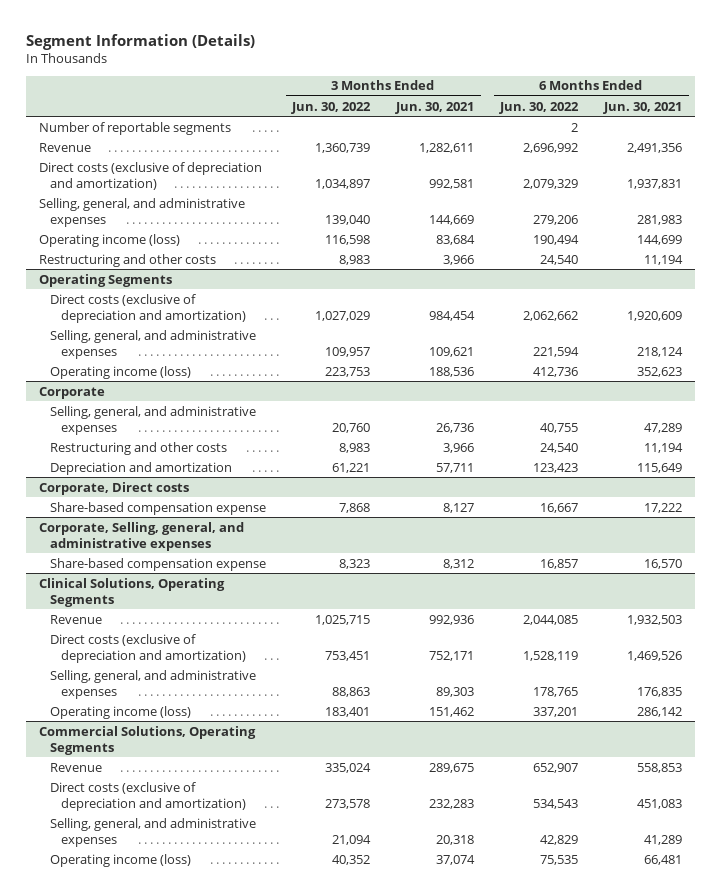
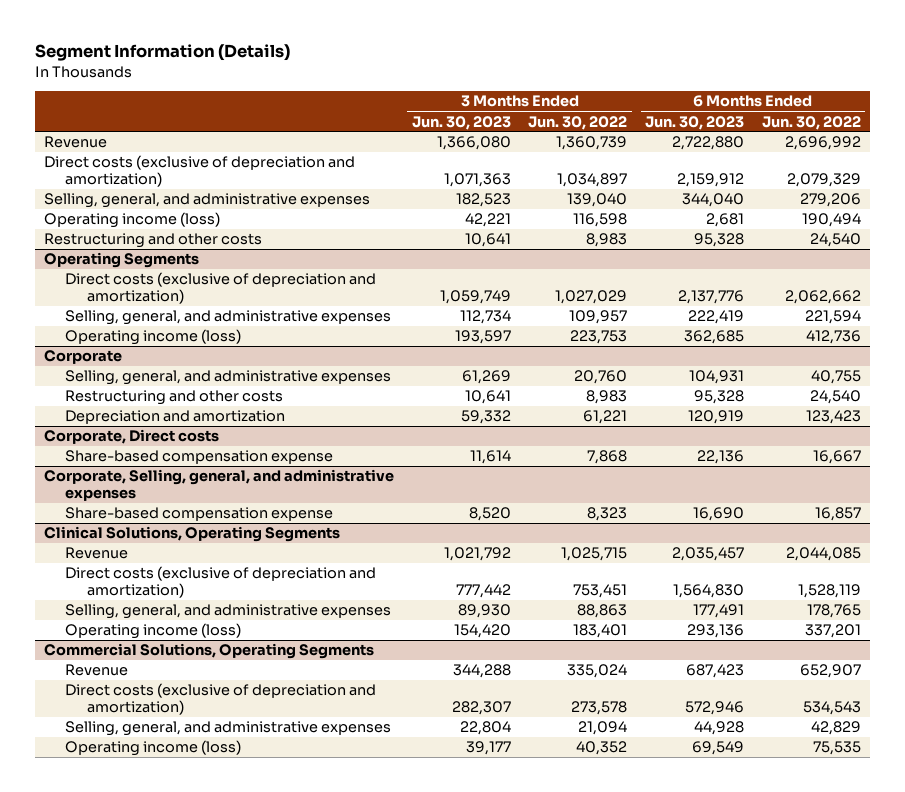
[395,101,475,114] Jun. 30, 2021 -> none
[603,101,683,114] Jun. 30, 2021 -> none
none -> [411,115,511,130] Jun. 30, 2023
none -> [645,115,745,130] Jun. 30, 2023
[38,121,231,135] Number of reportable segments -> none

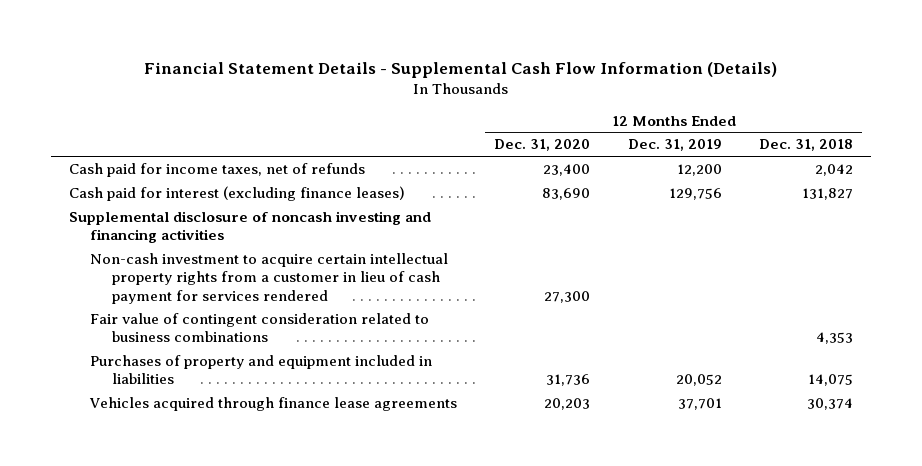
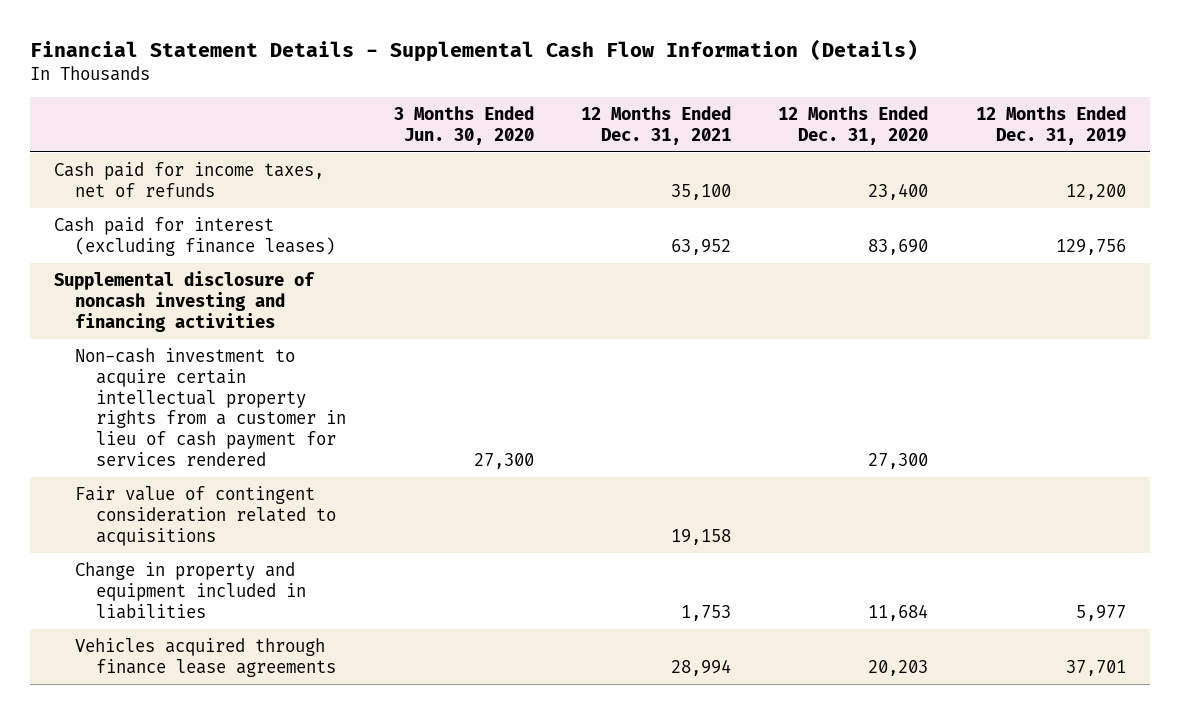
[758,139,853,152] Dec. 31, 2018 -> none
none -> [393,105,534,145] 3 Months Ended Jun. 30, 2020
none -> [580,105,731,145] 12 Months Ended Dec. 31, 2021
[90,312,430,343] Fair value of contingent consideration related to business combinations -> [75,486,337,546] Fair value of contingent consideration related to acquisitions
[90,354,433,385] Purchases of property and equipment included in liabilities -> [75,562,307,619] Change in property and equipment included in liabilities
[546,374,591,387] 31,736 -> [868,603,929,621] 11,684
[675,374,722,387] 20,052 -> [1075,604,1126,621] 5,977

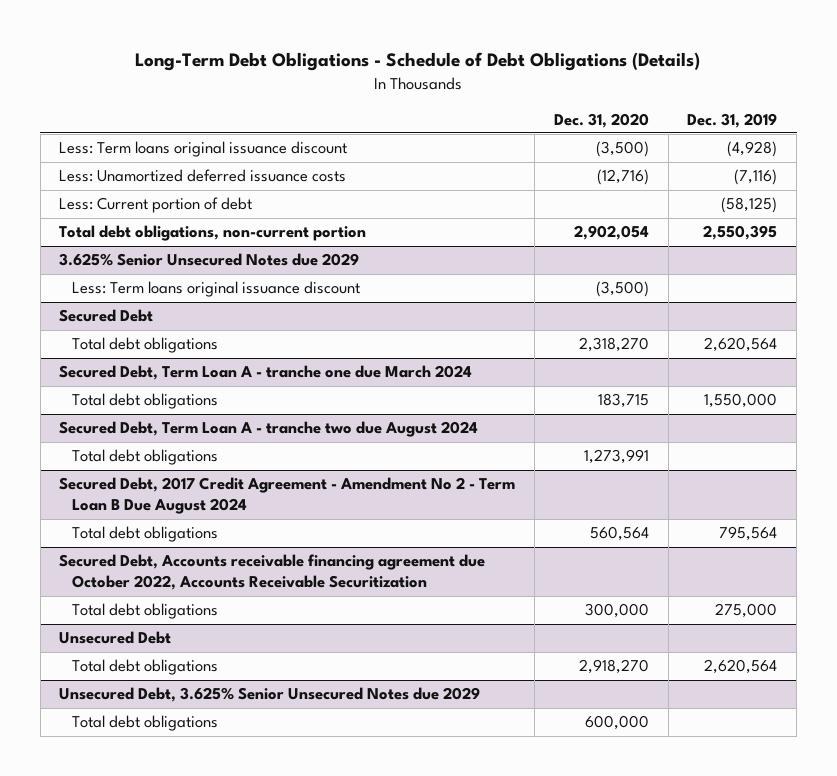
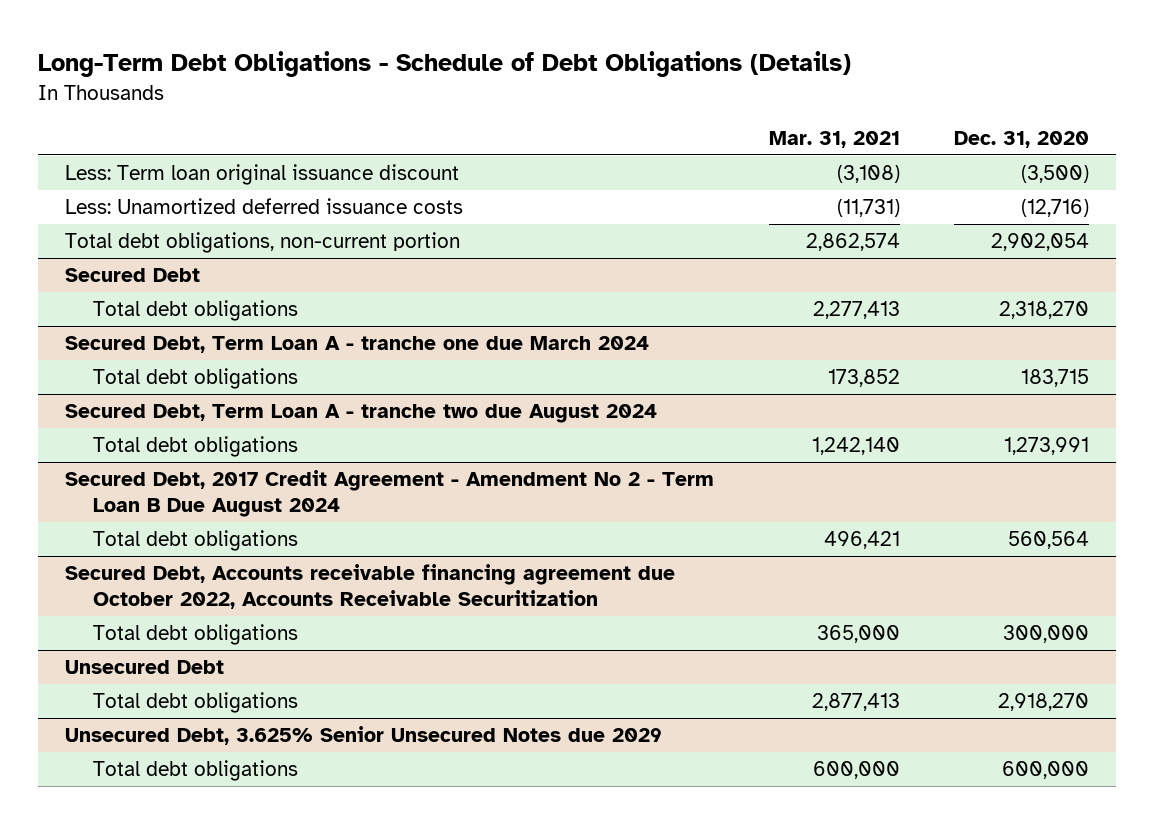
[687,112,778,128] Dec. 31, 2019 -> none
none -> [768,130,900,148] Mar. 31, 2021
[59,141,348,158] Less: Term loans original issuance discount -> [65,164,460,186] Less: Term loan original issuance discount
[59,197,253,214] Less: Current portion of debt -> none
[59,253,360,267] 3.625% Senior Unsecured Notes due 2029 -> none
[72,281,361,298] Less: Term loans original issuance discount -> none

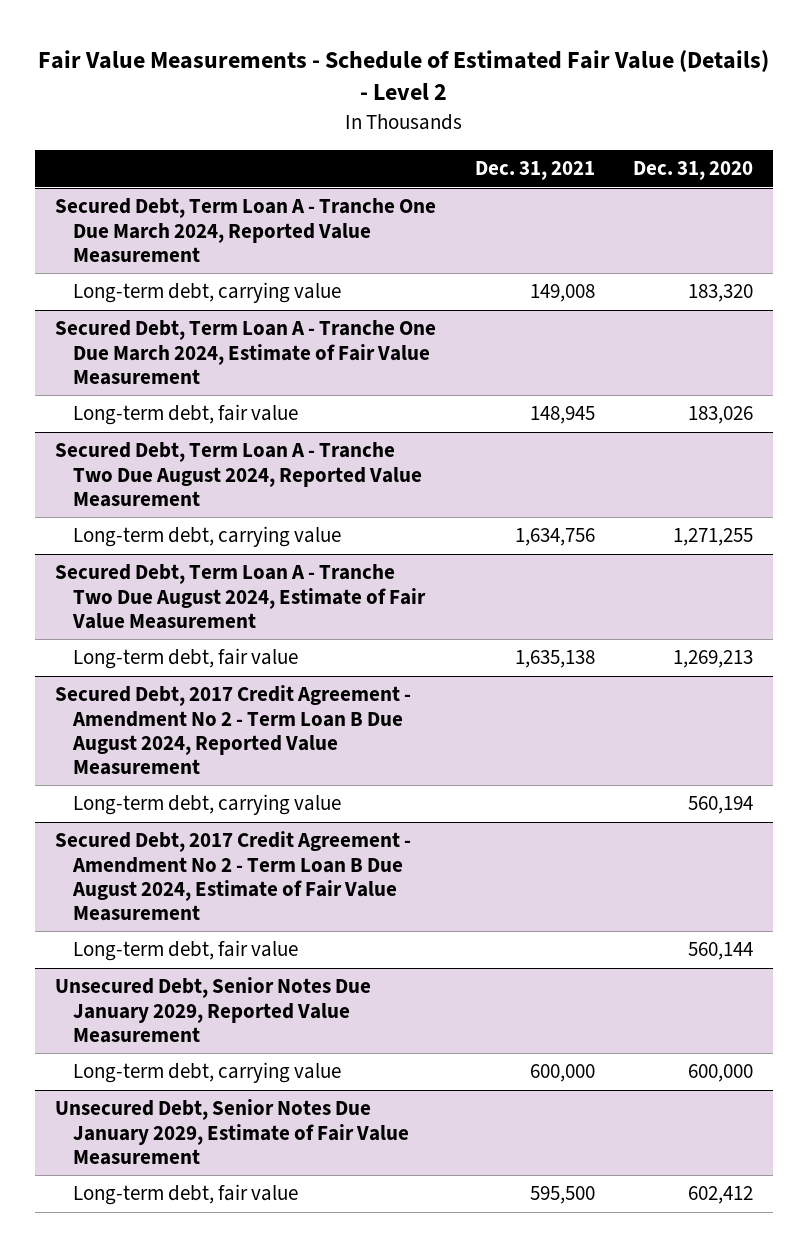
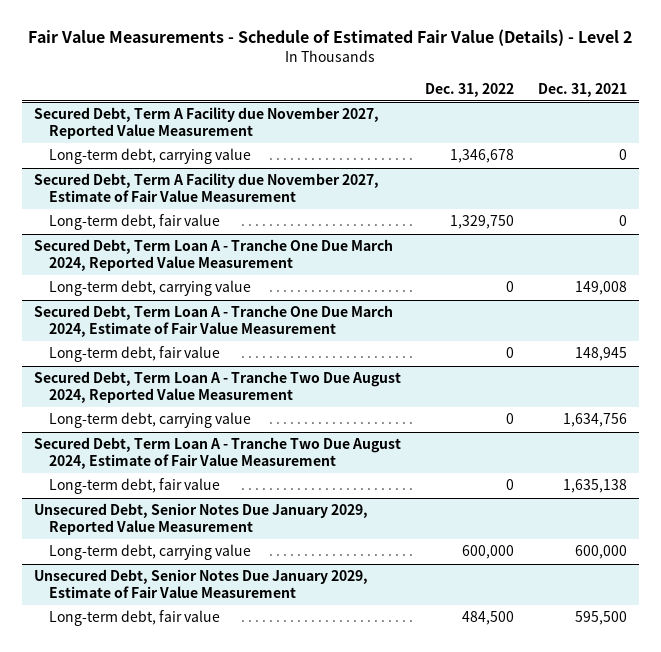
[633,161,754,181] Dec. 31, 2020 -> none
none -> [424,82,514,97] Dec. 31, 2022
none -> [33,107,379,140] Secured Debt, Term A Facility due November 2027, Reported Value Measurement
none -> [49,148,252,165] Long-term debt, carrying value
none -> [33,173,379,203] Secured Debt, Term A Facility due November 2027, Estimate of Fair Value Measurement
none -> [49,214,221,231] Long-term debt, fair value
[54,685,411,775] Secured Debt, 2017 Credit Agreement - Amendment No 2 - Term Loan B Due August 2024, Reported Value Measurement -> none
[73,794,342,816] Long-term debt, carrying value -> none
[54,831,411,921] Secured Debt, 2017 Credit Agreement - Amendment No 2 - Term Loan B Due August 2024, Estimate of Fair Value Measurement -> none
[73,940,299,962] Long-term debt, fair value -> none

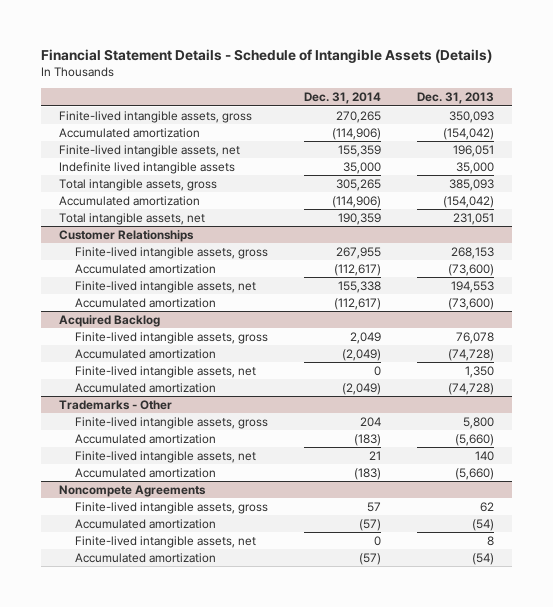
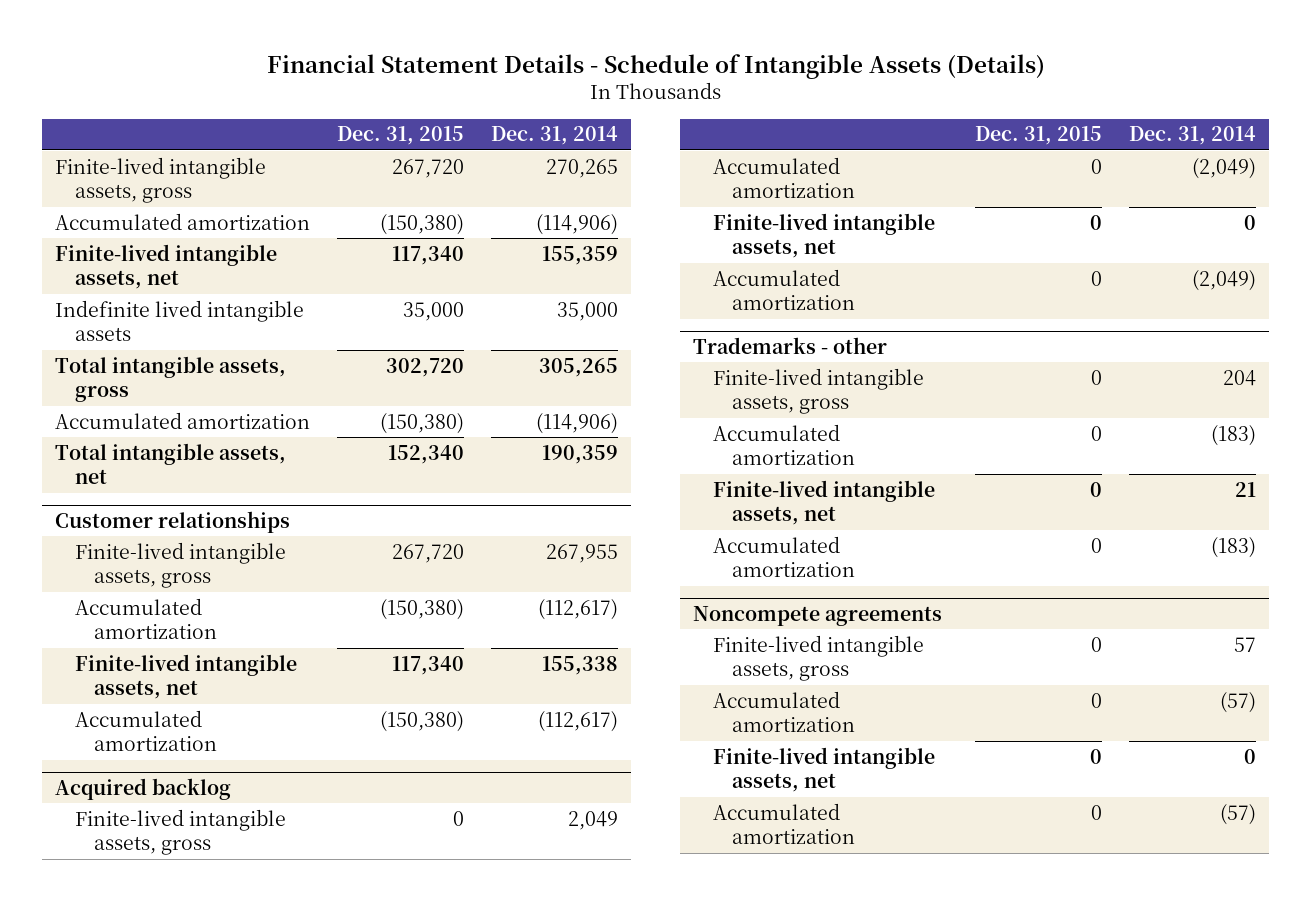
[417,92,495,105] Dec. 31, 2013 -> none
none -> [337,126,465,146] Dec. 31, 2015
[59,229,195,242] Customer Relationships -> [55,510,291,533] Customer relationships
[59,314,161,327] Acquired Backlog -> [55,777,232,800] Acquired backlog
[59,399,173,410] Trademarks - Other -> [693,336,888,354] Trademarks - other
[59,484,207,497] Noncompete Agreements -> [693,605,943,626] Noncompete agreements

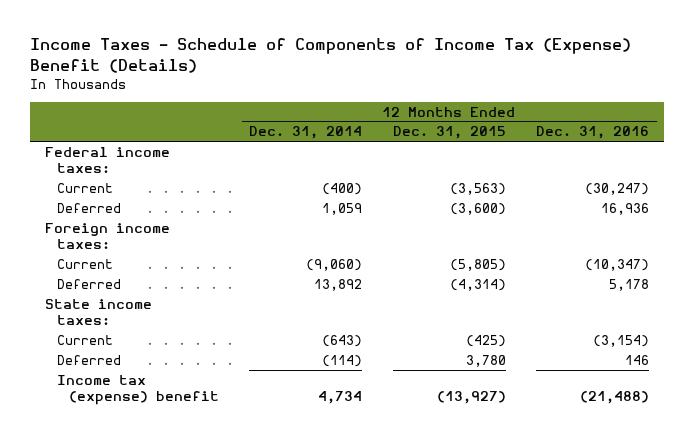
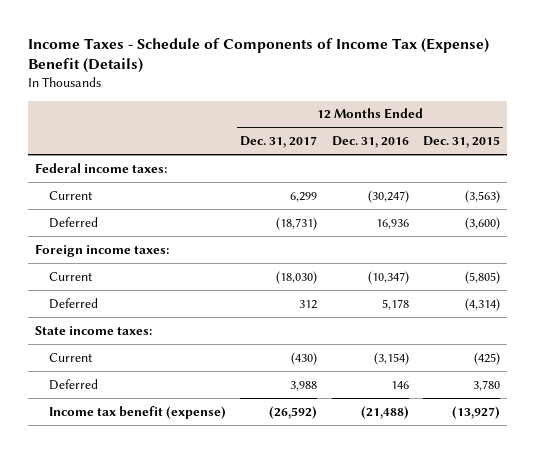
[249,126,363,140] Dec. 31, 2014 -> none
none -> [240,136,318,149] Dec. 31, 2017
[56,374,219,406] Income tax (expense) benefit -> [48,405,226,419] Income tax benefit (expense)

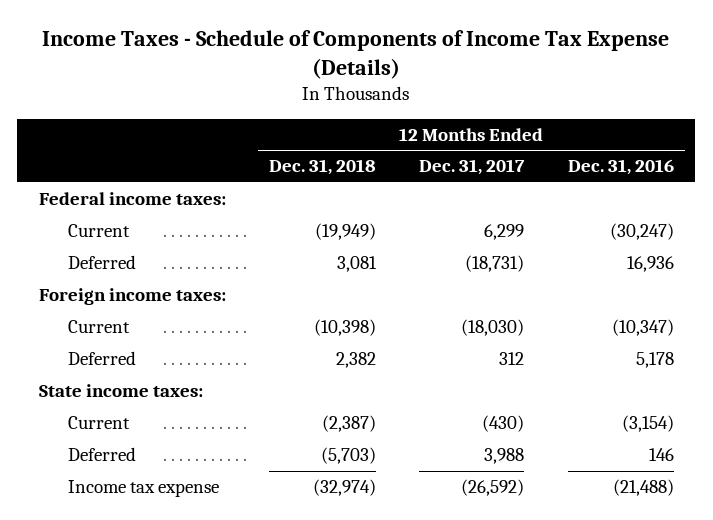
[28,37,490,74] Income Taxes - Schedule of Components of Income Tax (Expense) Benefit (Details) -> [42,30,670,79] Income Taxes - Schedule of Components of Income Tax Expense (Details)
[422,136,500,149] Dec. 31, 2015 -> none
none -> [269,159,377,176] Dec. 31, 2018
[48,405,226,419] Income tax benefit (expense) -> [68,480,220,498] Income tax expense

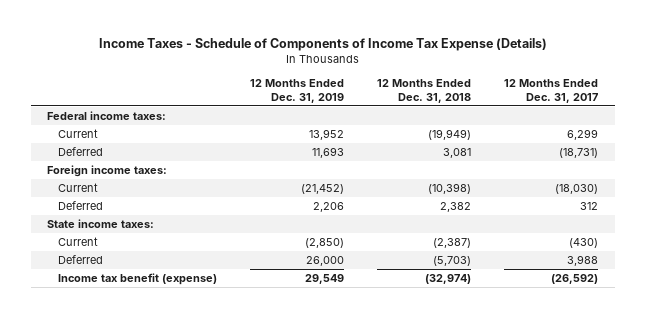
[567,159,674,176] Dec. 31, 2016 -> none
none -> [250,78,345,103] 12 Months Ended Dec. 31, 2019
[68,480,220,498] Income tax expense -> [58,273,218,286] Income tax benefit (expense)

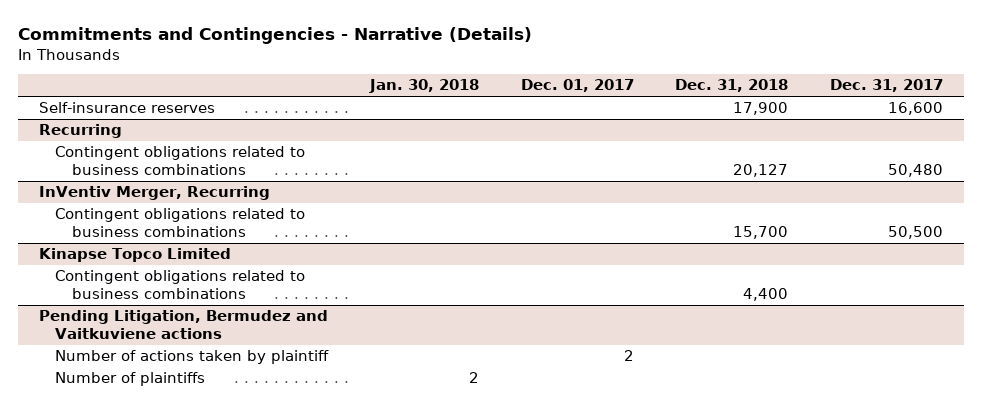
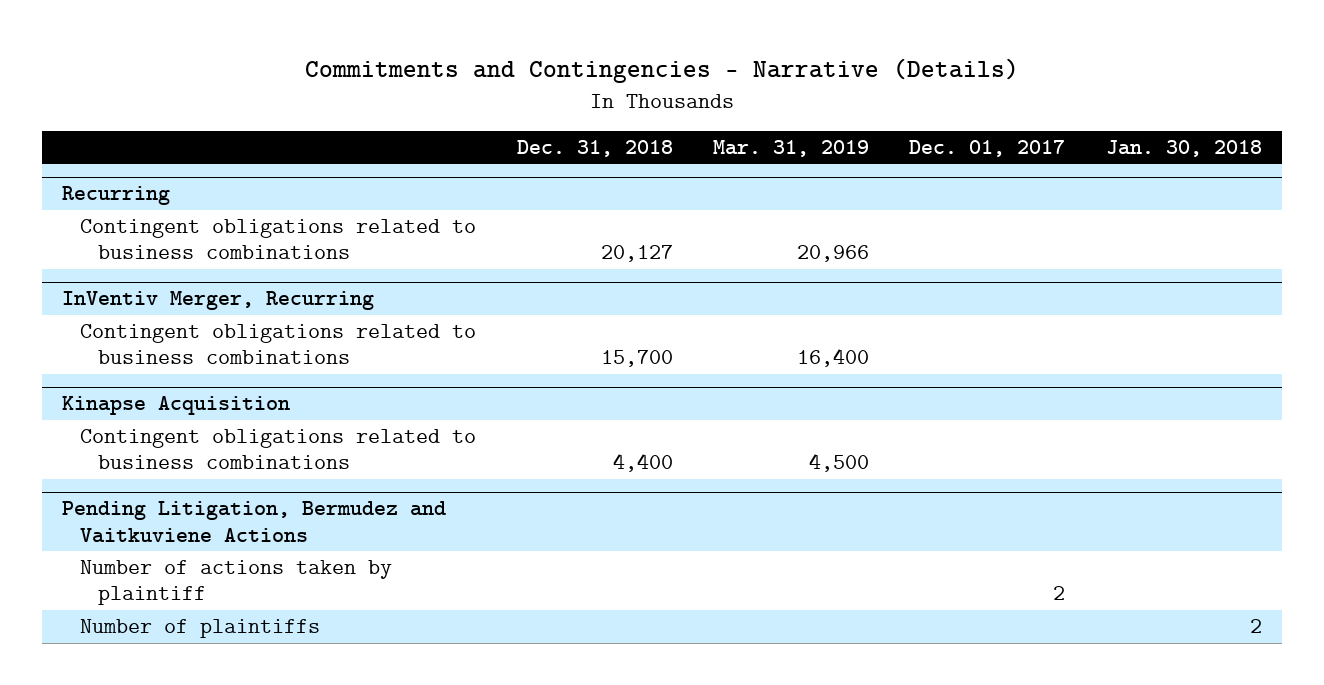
[829,79,943,93] Dec. 31, 2017 -> none
none -> [713,139,870,157] Mar. 31, 2019
[39,102,216,114] Self-insurance reserves -> none
[39,248,232,263] Kinapse Topco Limited -> [62,396,291,416] Kinapse Acquisition
[39,310,329,340] Pending Litigation, Bermudez and Vaitkuviene actions -> [62,501,447,543] Pending Litigation, Bermudez and Vaitkuviene Actions

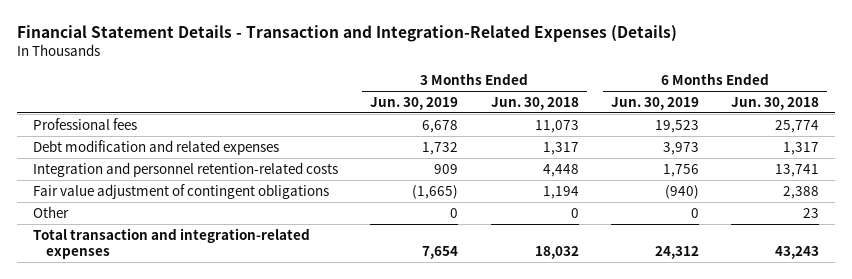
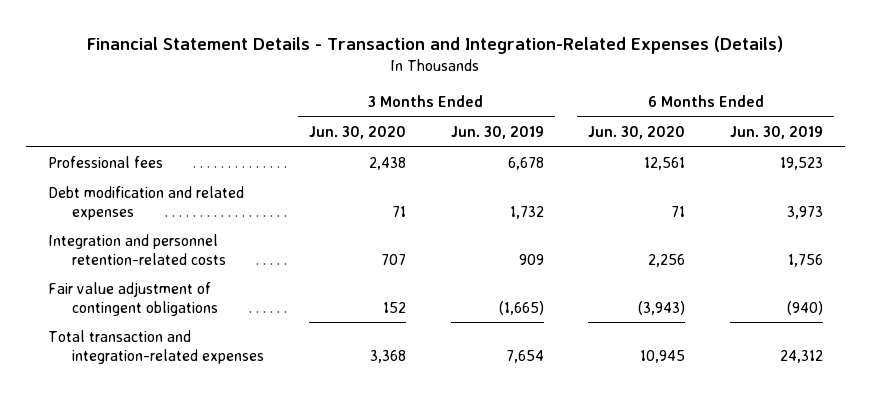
[490,96,579,110] Jun. 30, 2018 -> none
[731,96,820,110] Jun. 30, 2018 -> none
none -> [308,125,406,139] Jun. 30, 2020
none -> [588,125,686,139] Jun. 30, 2020
[33,205,70,218] Other -> none

